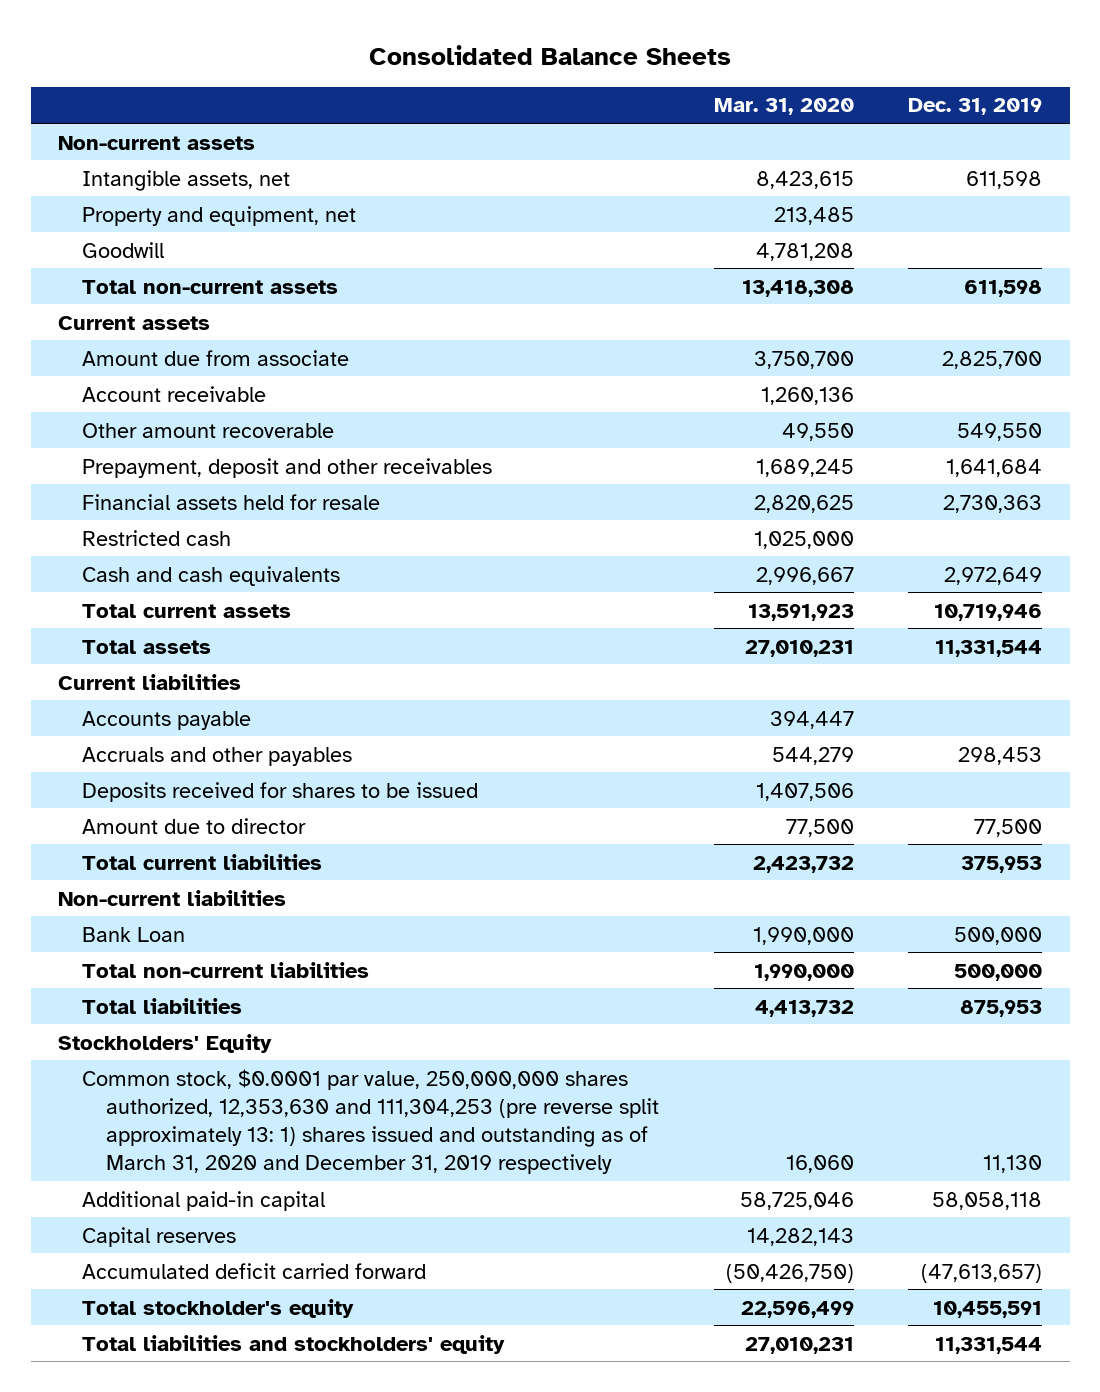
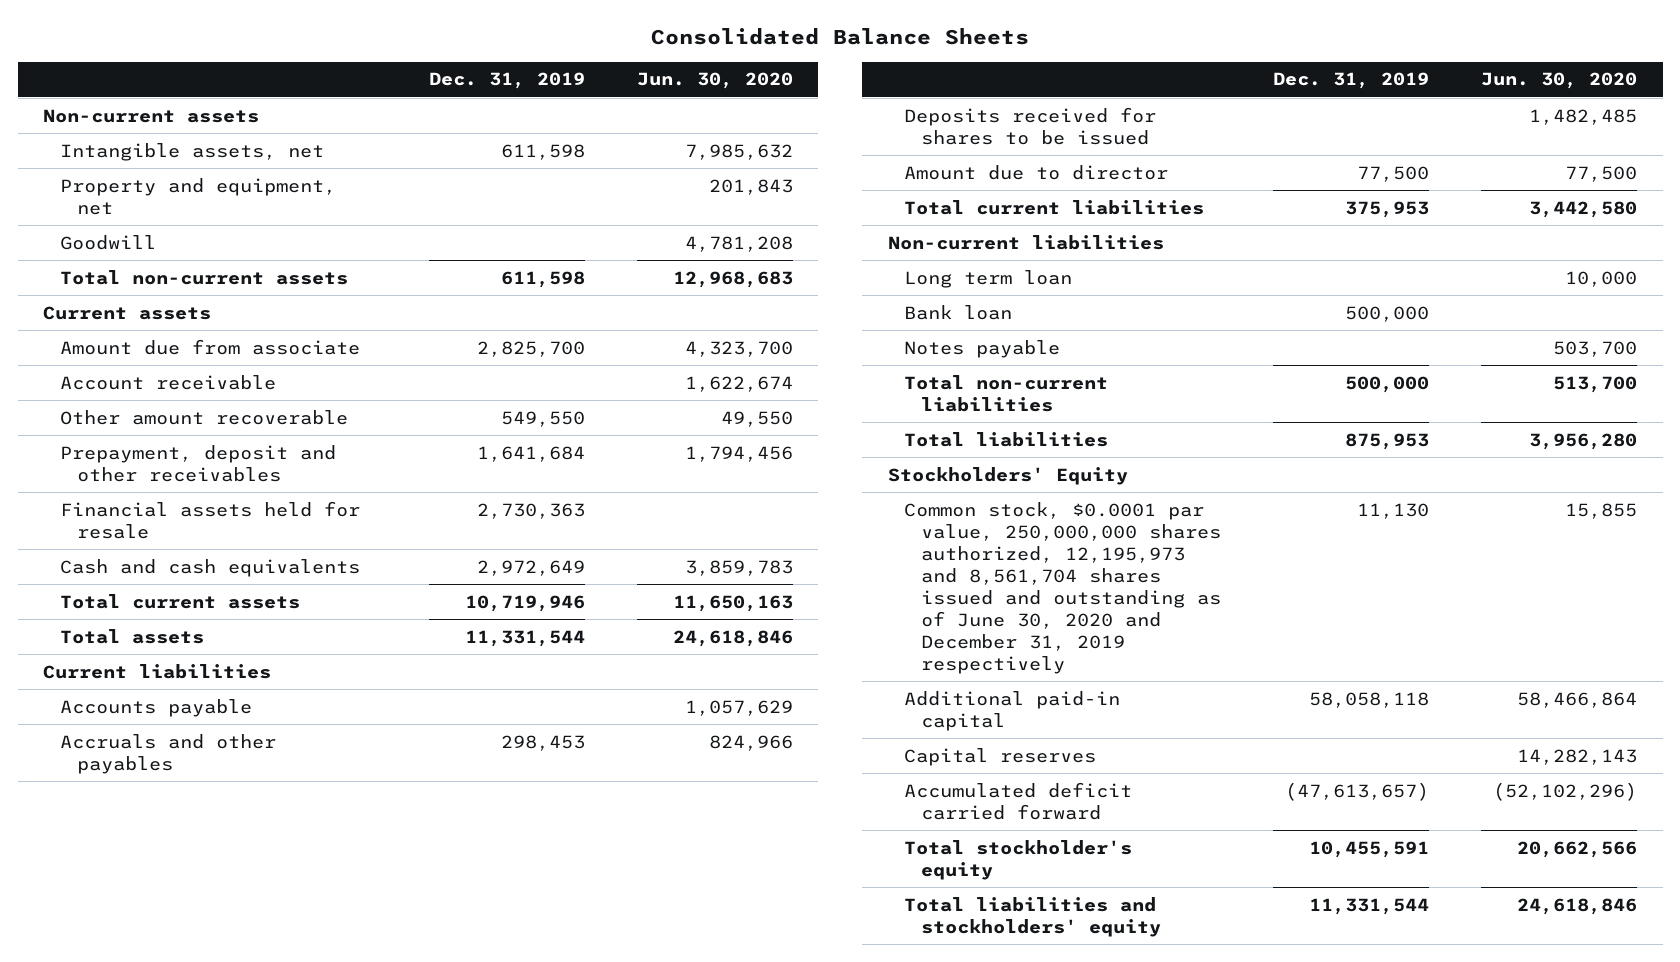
[713,98,854,116] Mar. 31, 2020 -> none
none -> [636,72,793,90] Jun. 30, 2020
[82,529,232,546] Restricted cash -> none
none -> [904,269,1073,288] Long term loan
[82,926,186,942] Bank Loan -> [904,304,1013,320] Bank loan
none -> [904,339,1061,358] Notes payable
[82,1068,660,1174] Common stock, $0.0001 par value, 250,000,000 shares authorized, 12,353,630 and 111,304,253 (pre reverse split approximately 13: 1) shares issued and outstanding as of March 31, 2020 and December 31, 2019 respectively -> [904,501,1222,674] Common stock, $0.0001 par value, 250,000,000 shares authorized, 12,195,973 and 8,561,704 shares issued and outstanding as of June 30, 2020 and December 31, 2019 respectively

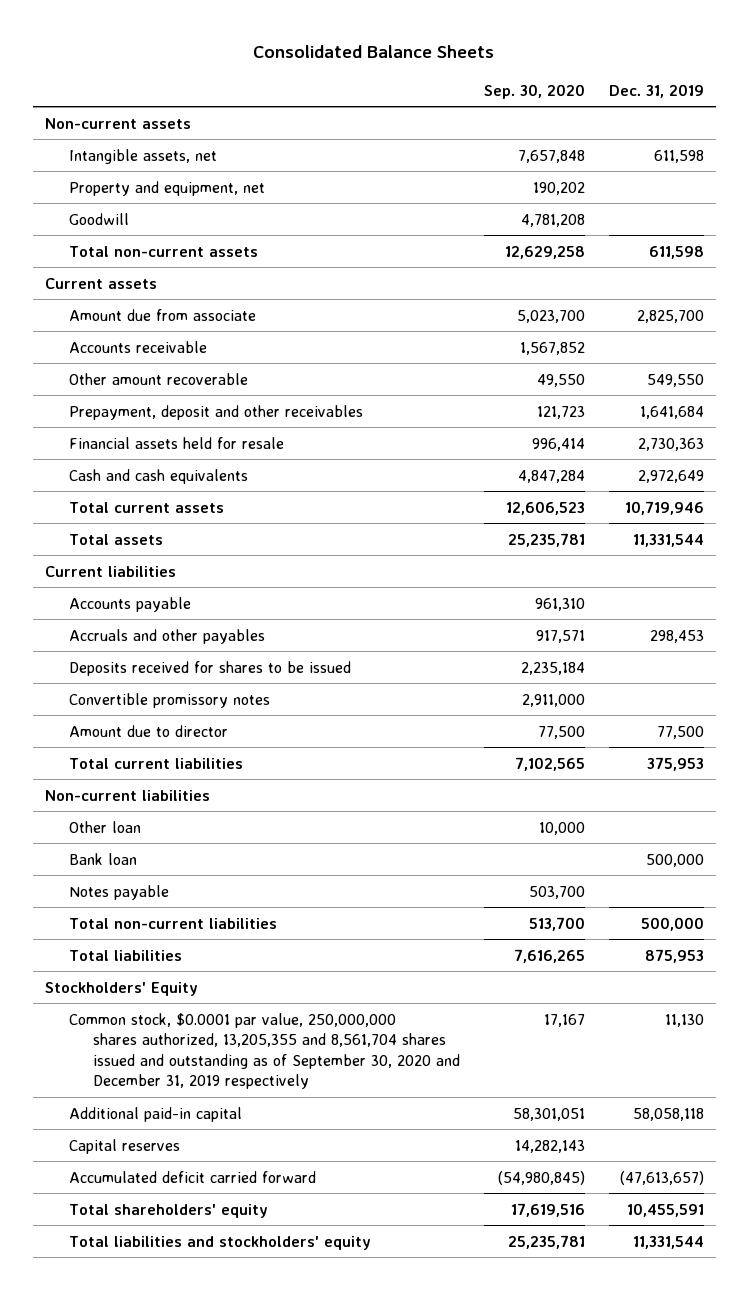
[636,72,793,90] Jun. 30, 2020 -> none
none -> [483,83,585,99] Sep. 30, 2020
[60,374,277,390] Account receivable -> [68,340,207,353] Accounts receivable
none -> [68,692,270,708] Convertible promissory notes
[904,269,1073,288] Long term loan -> none
none -> [68,820,141,833] Other loan
[904,501,1222,674] Common stock, $0.0001 par value, 250,000,000 shares authorized, 12,195,973 and 8,561,704 shares issued and outstanding as of June 30, 2020 and December 31, 2019 respectively -> [68,1012,460,1090] Common stock, $0.0001 par value, 250,000,000 shares authorized, 13,205,355 and 8,561,704 shares issued and outstanding as of September 30, 2020 and December 31, 2019 respectively
[904,839,1133,880] Total stockholder's equity -> [68,1203,268,1218] Total shareholders' equity

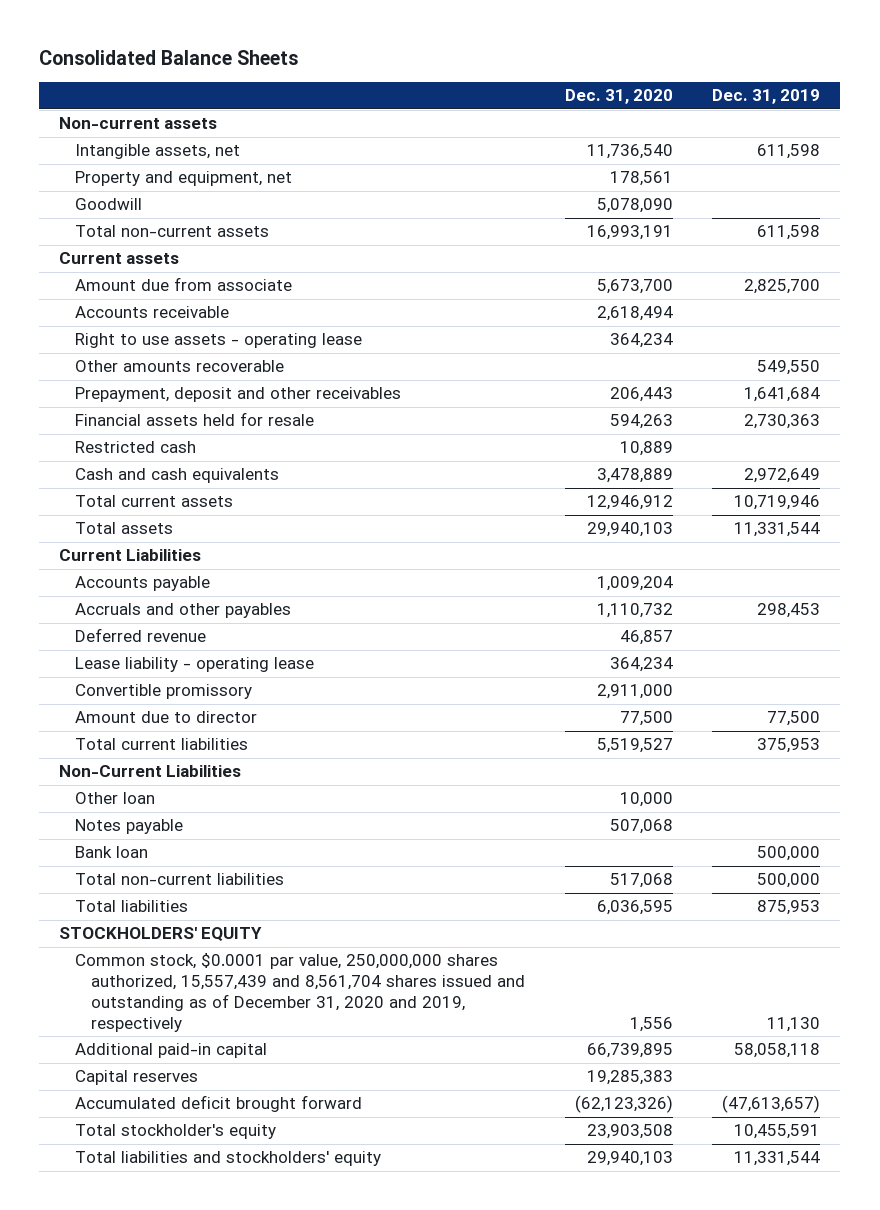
[483,83,585,99] Sep. 30, 2020 -> none
none -> [564,89,673,105] Dec. 31, 2020
none -> [75,333,363,349] Right to use assets - operating lease
[68,372,248,385] Other amount recoverable -> [75,360,285,373] Other amounts recoverable
none -> [75,441,197,454] Restricted cash
[45,565,177,577] Current liabilities -> [59,549,202,562] Current Liabilities
[68,660,351,676] Deposits received for shares to be issued -> none
none -> [75,628,207,643] Deferred revenue
none -> [75,657,315,673] Lease liability - operating lease
[68,692,270,708] Convertible promissory notes -> [75,684,253,700] Convertible promissory
[45,789,211,801] Non-current liabilities -> [59,765,242,778] Non-Current Liabilities
[68,852,137,865] Bank loan -> [75,846,149,859] Bank loan
[45,981,199,996] Stockholders' Equity -> [59,927,263,942] STOCKHOLDERS' EQUITY
[68,1012,460,1090] Common stock, $0.0001 par value, 250,000,000 shares authorized, 13,205,355 and 8,561,704 shares issued and outstanding as of September 30, 2020 and December 31, 2019 respectively -> [75,953,525,1032] Common stock, $0.0001 par value, 250,000,000 shares authorized, 15,557,439 and 8,561,704 shares issued and outstanding as of December 31, 2020 and 2019, respectively
[68,1170,316,1183] Accumulated deficit carried forward -> [75,1095,363,1113] Accumulated deficit brought forward
[68,1203,268,1218] Total shareholders' equity -> [75,1124,277,1140] Total stockholder's equity

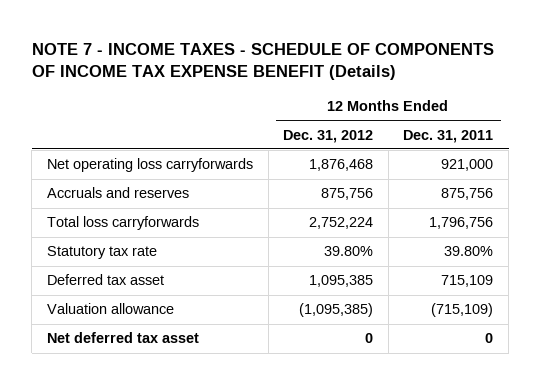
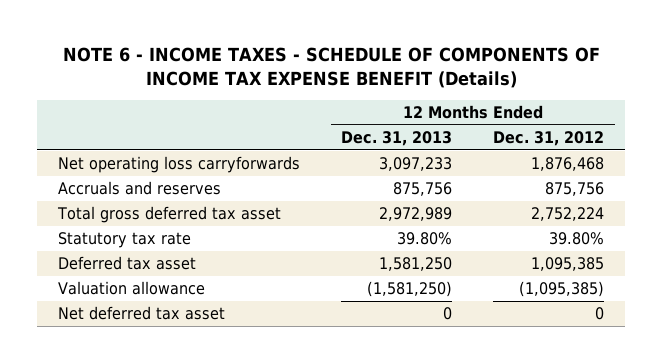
[31,42,494,81] NOTE 7 - INCOME TAXES - SCHEDULE OF COMPONENTS OF INCOME TAX EXPENSE BENEFIT (Details) -> [62,46,600,88] NOTE 6 - INCOME TAXES - SCHEDULE OF COMPONENTS OF INCOME TAX EXPENSE BENEFIT (Details)
[403,129,494,143] Dec. 31, 2011 -> none
none -> [340,130,452,146] Dec. 31, 2013
[47,216,200,231] Total loss carryforwards -> [56,205,281,223] Total gross deferred tax asset

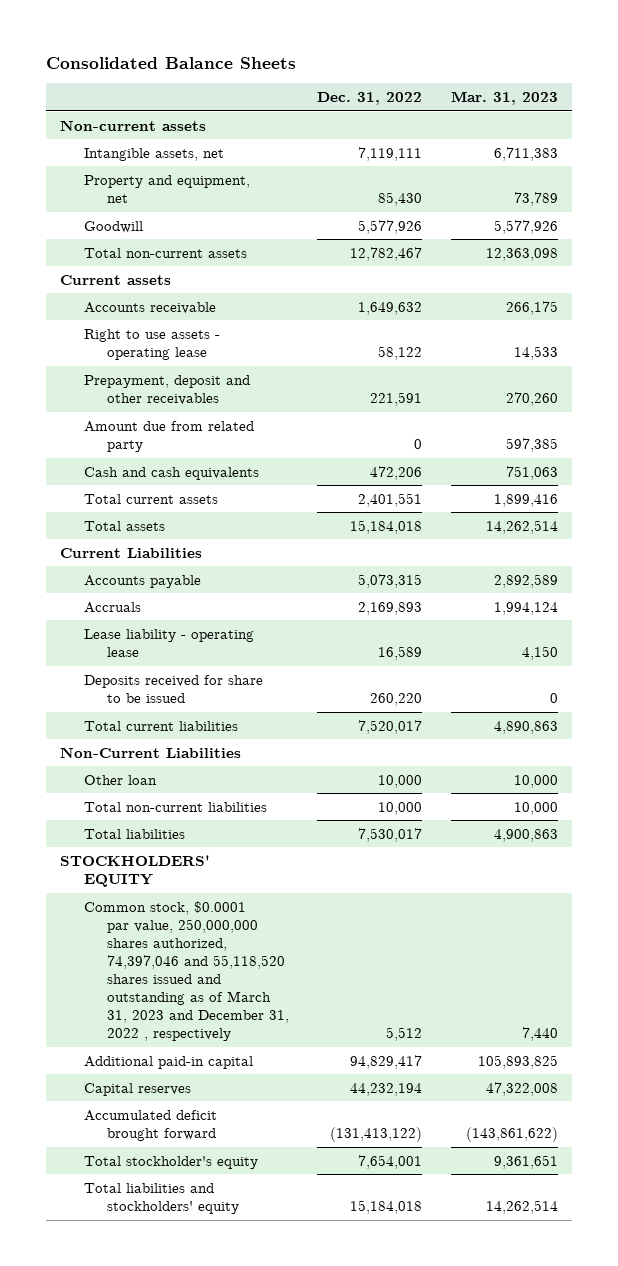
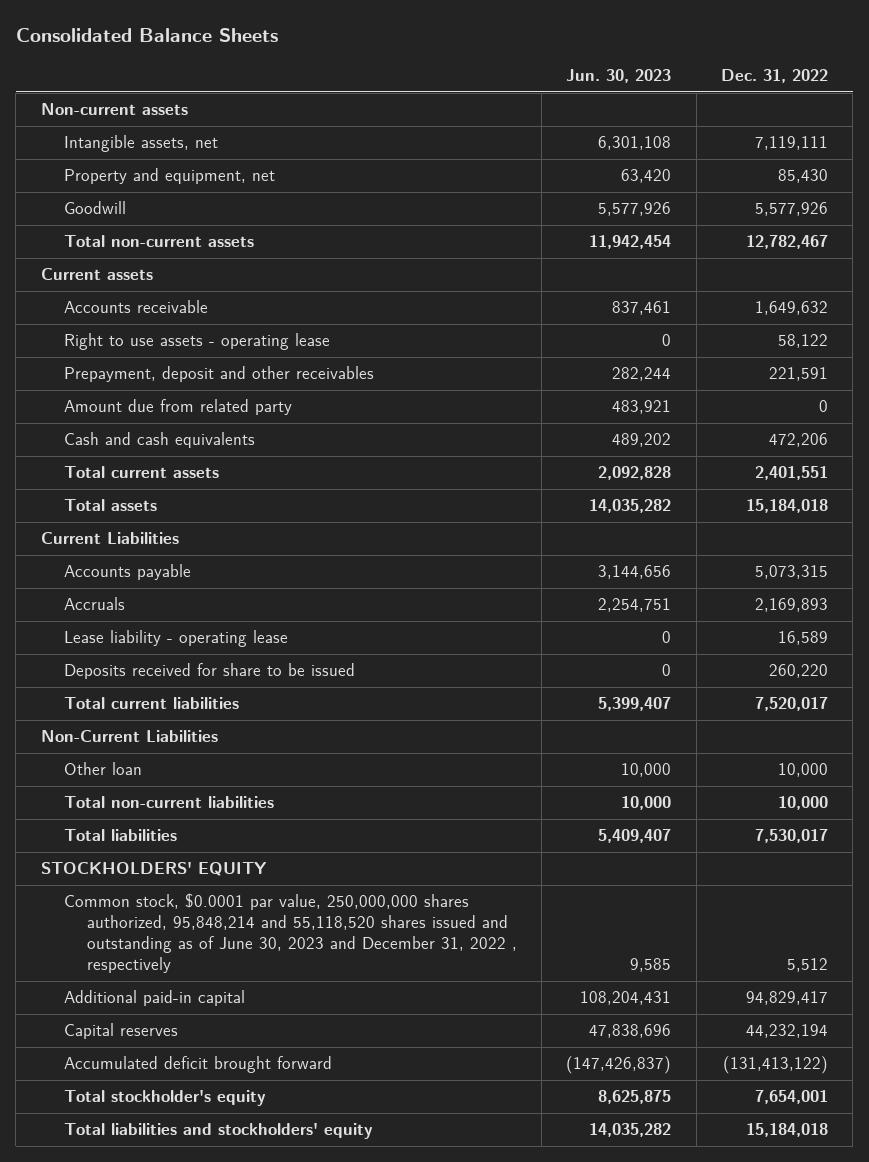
[451,91,559,106] Mar. 31, 2023 -> none
none -> [566,69,672,84] Jun. 30, 2023
[83,900,289,1042] Common stock, $0.0001 par value, 250,000,000 shares authorized, 74,397,046 and 55,118,520 shares issued and outstanding as of March 31, 2023 and December 31, 2022 , respectively -> [63,893,517,973] Common stock, $0.0001 par value, 250,000,000 shares authorized, 95,848,214 and 55,118,520 shares issued and outstanding as of June 30, 2023 and December 31, 2022 , respectively

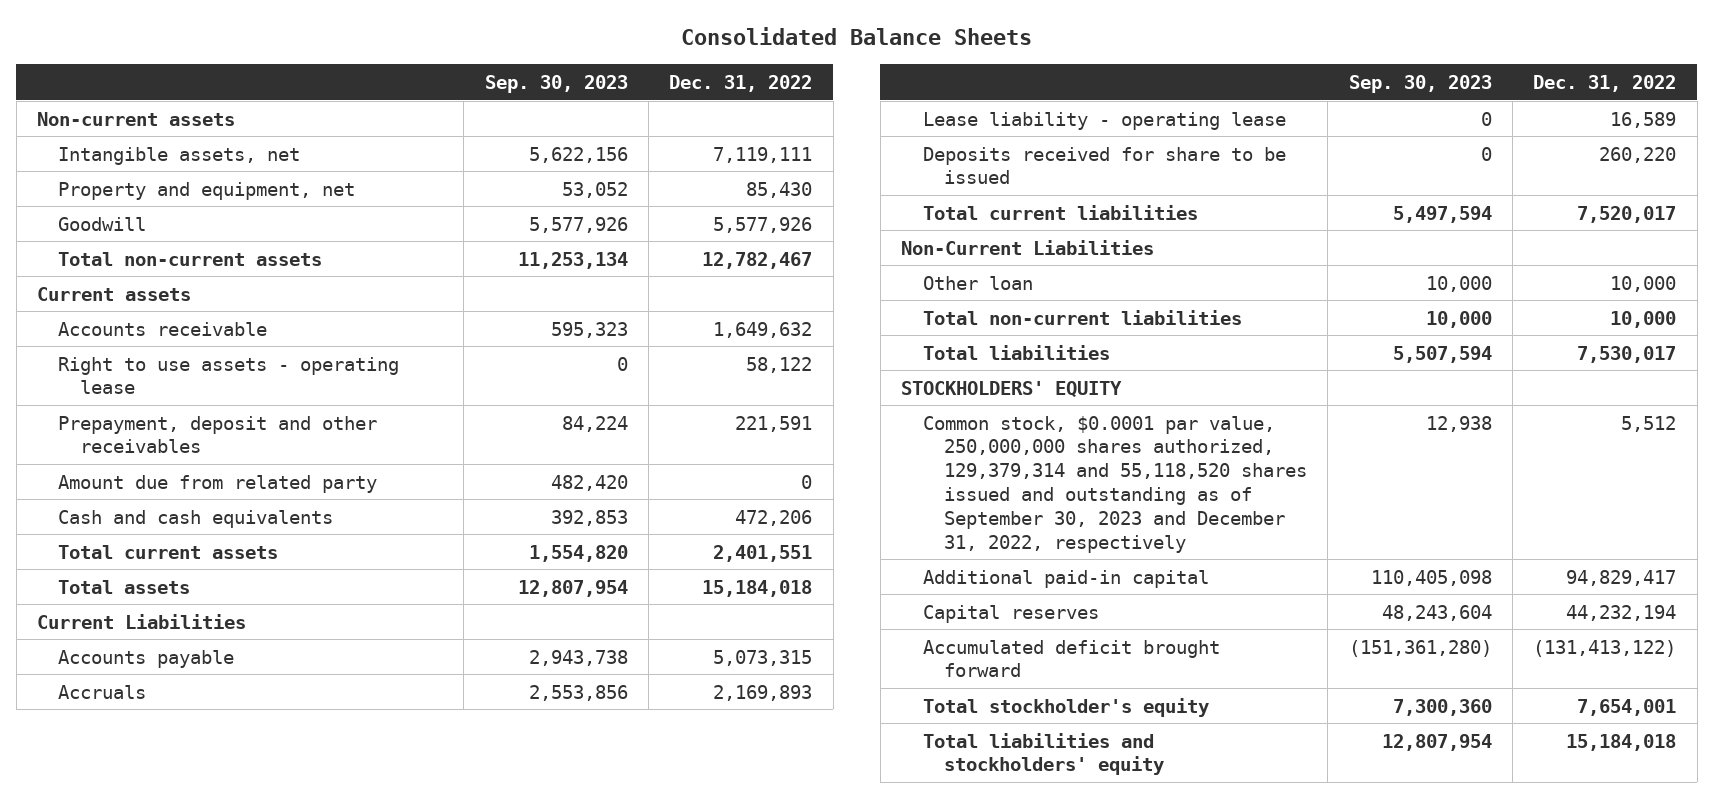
[566,69,672,84] Jun. 30, 2023 -> none
none -> [484,74,628,93] Sep. 30, 2023
[63,893,517,973] Common stock, $0.0001 par value, 250,000,000 shares authorized, 95,848,214 and 55,118,520 shares issued and outstanding as of June 30, 2023 and December 31, 2022 , respectively -> [922,415,1307,553] Common stock, $0.0001 par value, 250,000,000 shares authorized, 129,379,314 and 55,118,520 shares issued and outstanding as of September 30, 2023 and December 31, 2022, respectively

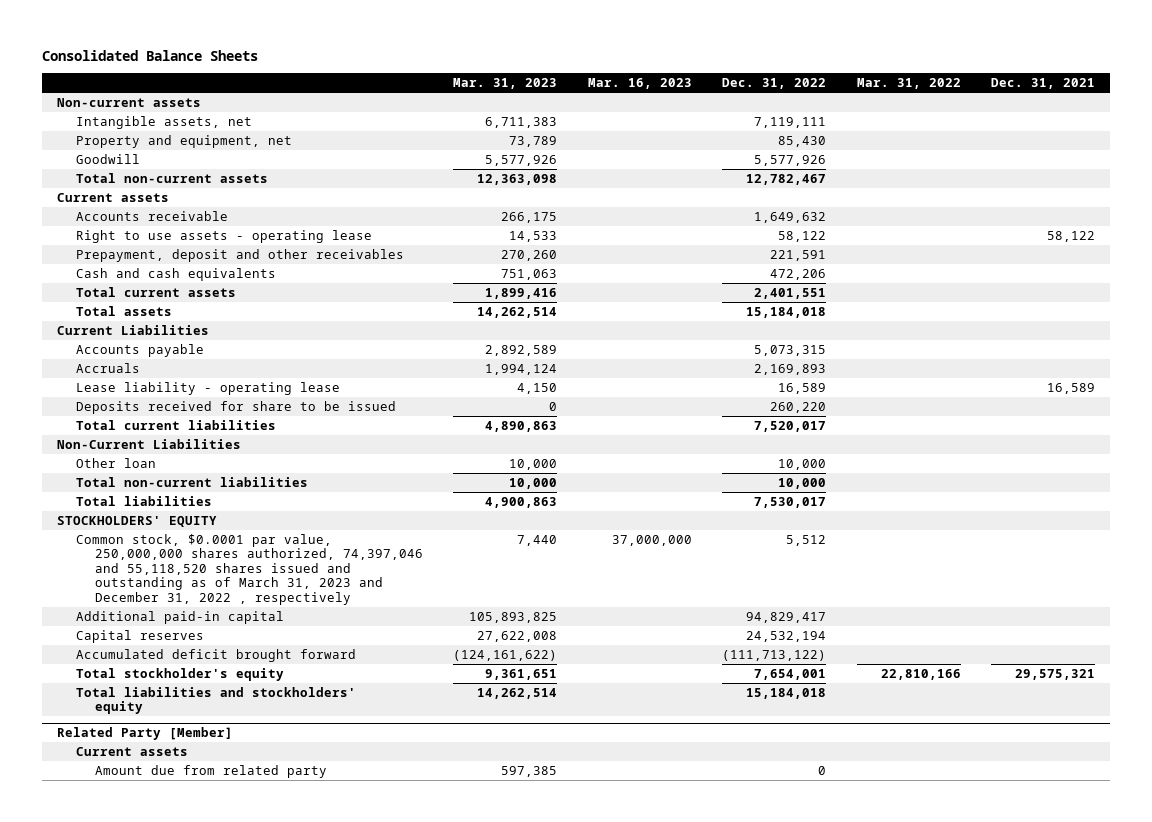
[484,74,628,93] Sep. 30, 2023 -> none
none -> [453,78,558,90] Mar. 31, 2023
none -> [587,78,692,90] Mar. 16, 2023
none -> [856,78,961,90] Mar. 31, 2022
none -> [991,78,1096,90] Dec. 31, 2021
[58,474,378,493] Amount due from related party -> none
[922,415,1307,553] Common stock, $0.0001 par value, 250,000,000 shares authorized, 129,379,314 and 55,118,520 shares issued and outstanding as of September 30, 2023 and December 31, 2022, respectively -> [75,533,423,605] Common stock, $0.0001 par value, 250,000,000 shares authorized, 74,397,046 and 55,118,520 shares issued and outstanding as of March 31, 2023 and December 31, 2022 , respectively
[1566,604,1677,621] 44,232,194 -> [746,630,827,642] 24,532,194
[1533,639,1677,657] (131,413,122) -> [722,649,827,661] (111,713,122)
none -> [57,727,234,741] Related Party [Member]
none -> [75,746,188,756] Current assets
none -> [94,764,327,778] Amount due from related party

